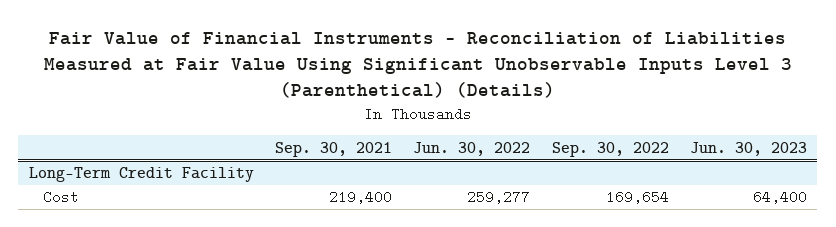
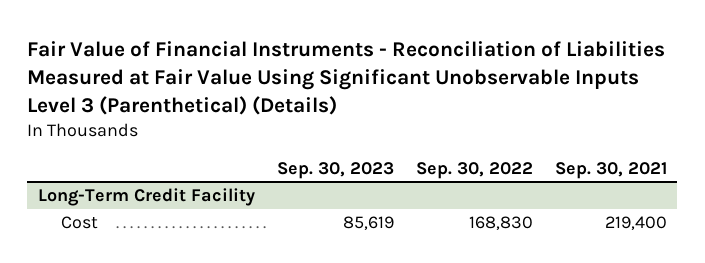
[413,141,531,156] Jun. 30, 2022 -> none
[689,141,807,156] Jun. 30, 2023 -> none
none -> [277,161,395,179] Sep. 30, 2023
[605,190,669,205] 169,654 -> [468,216,533,231] 168,830

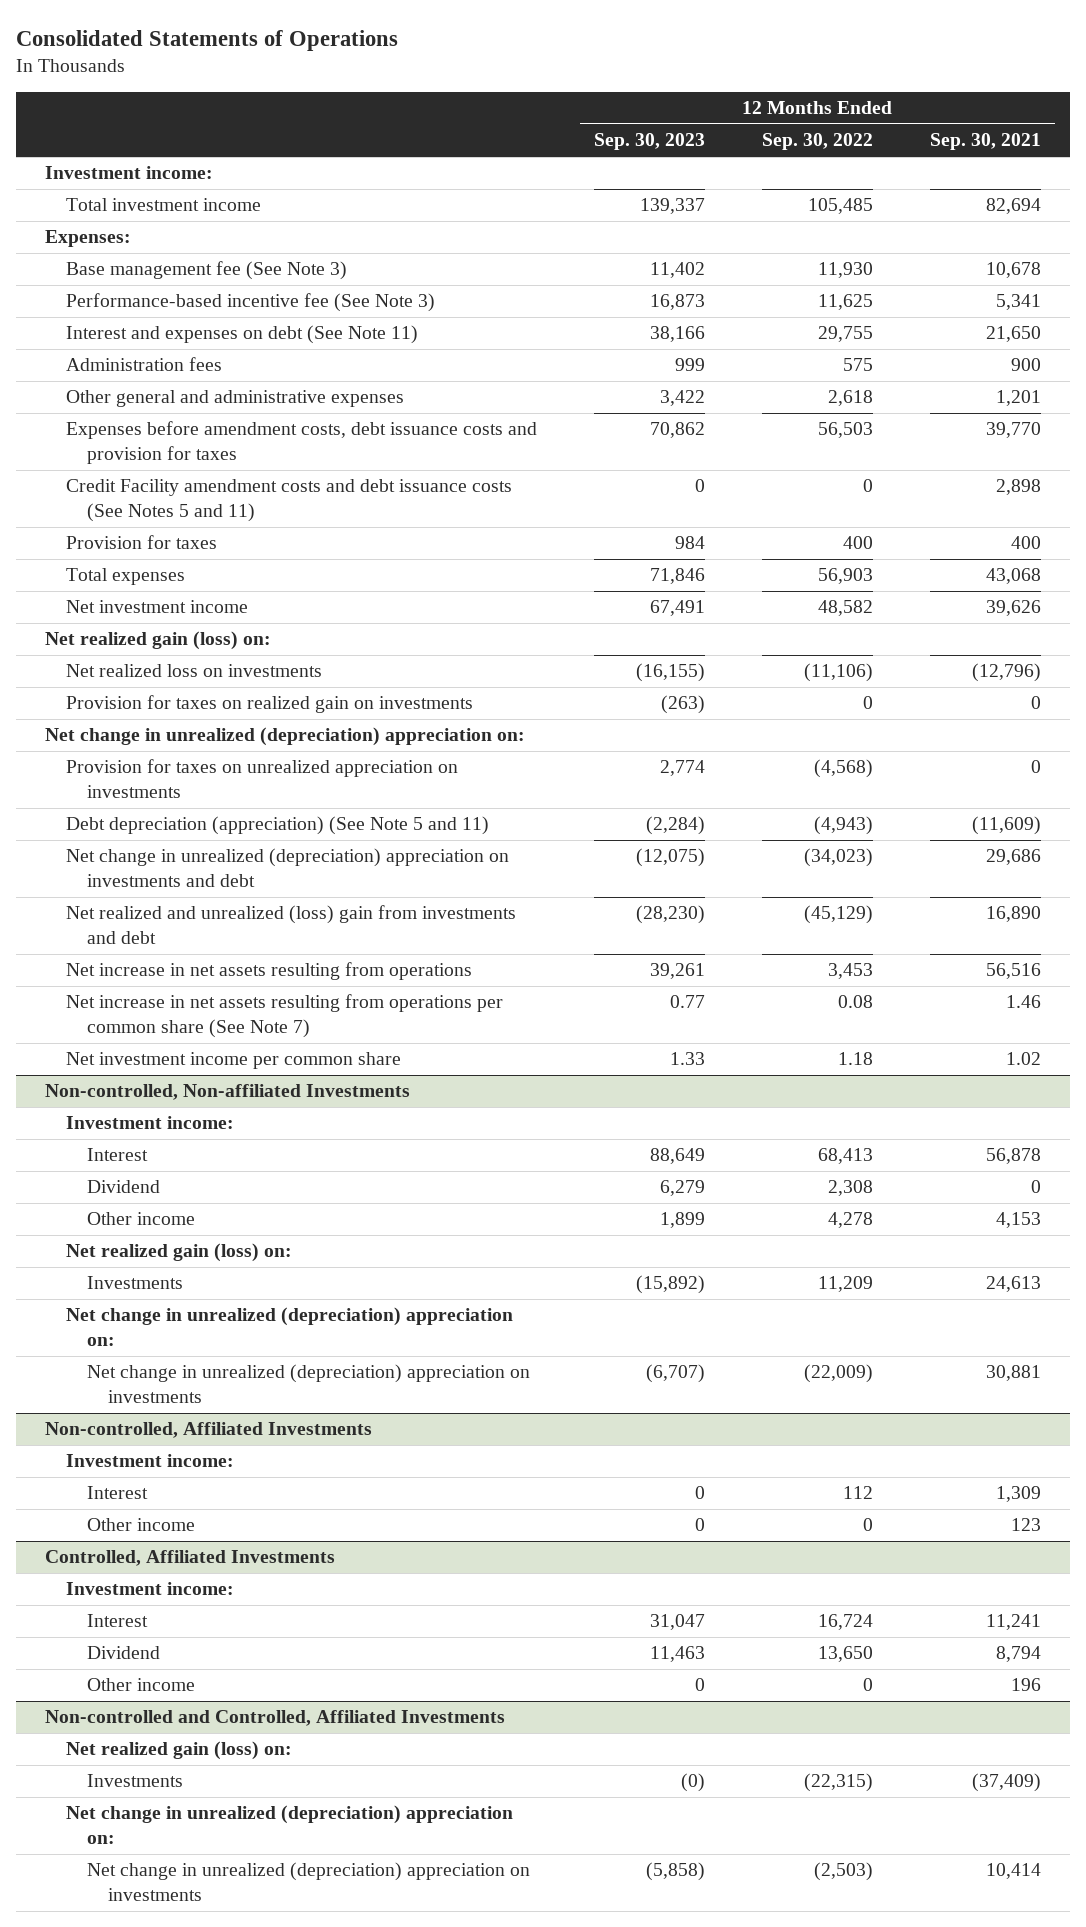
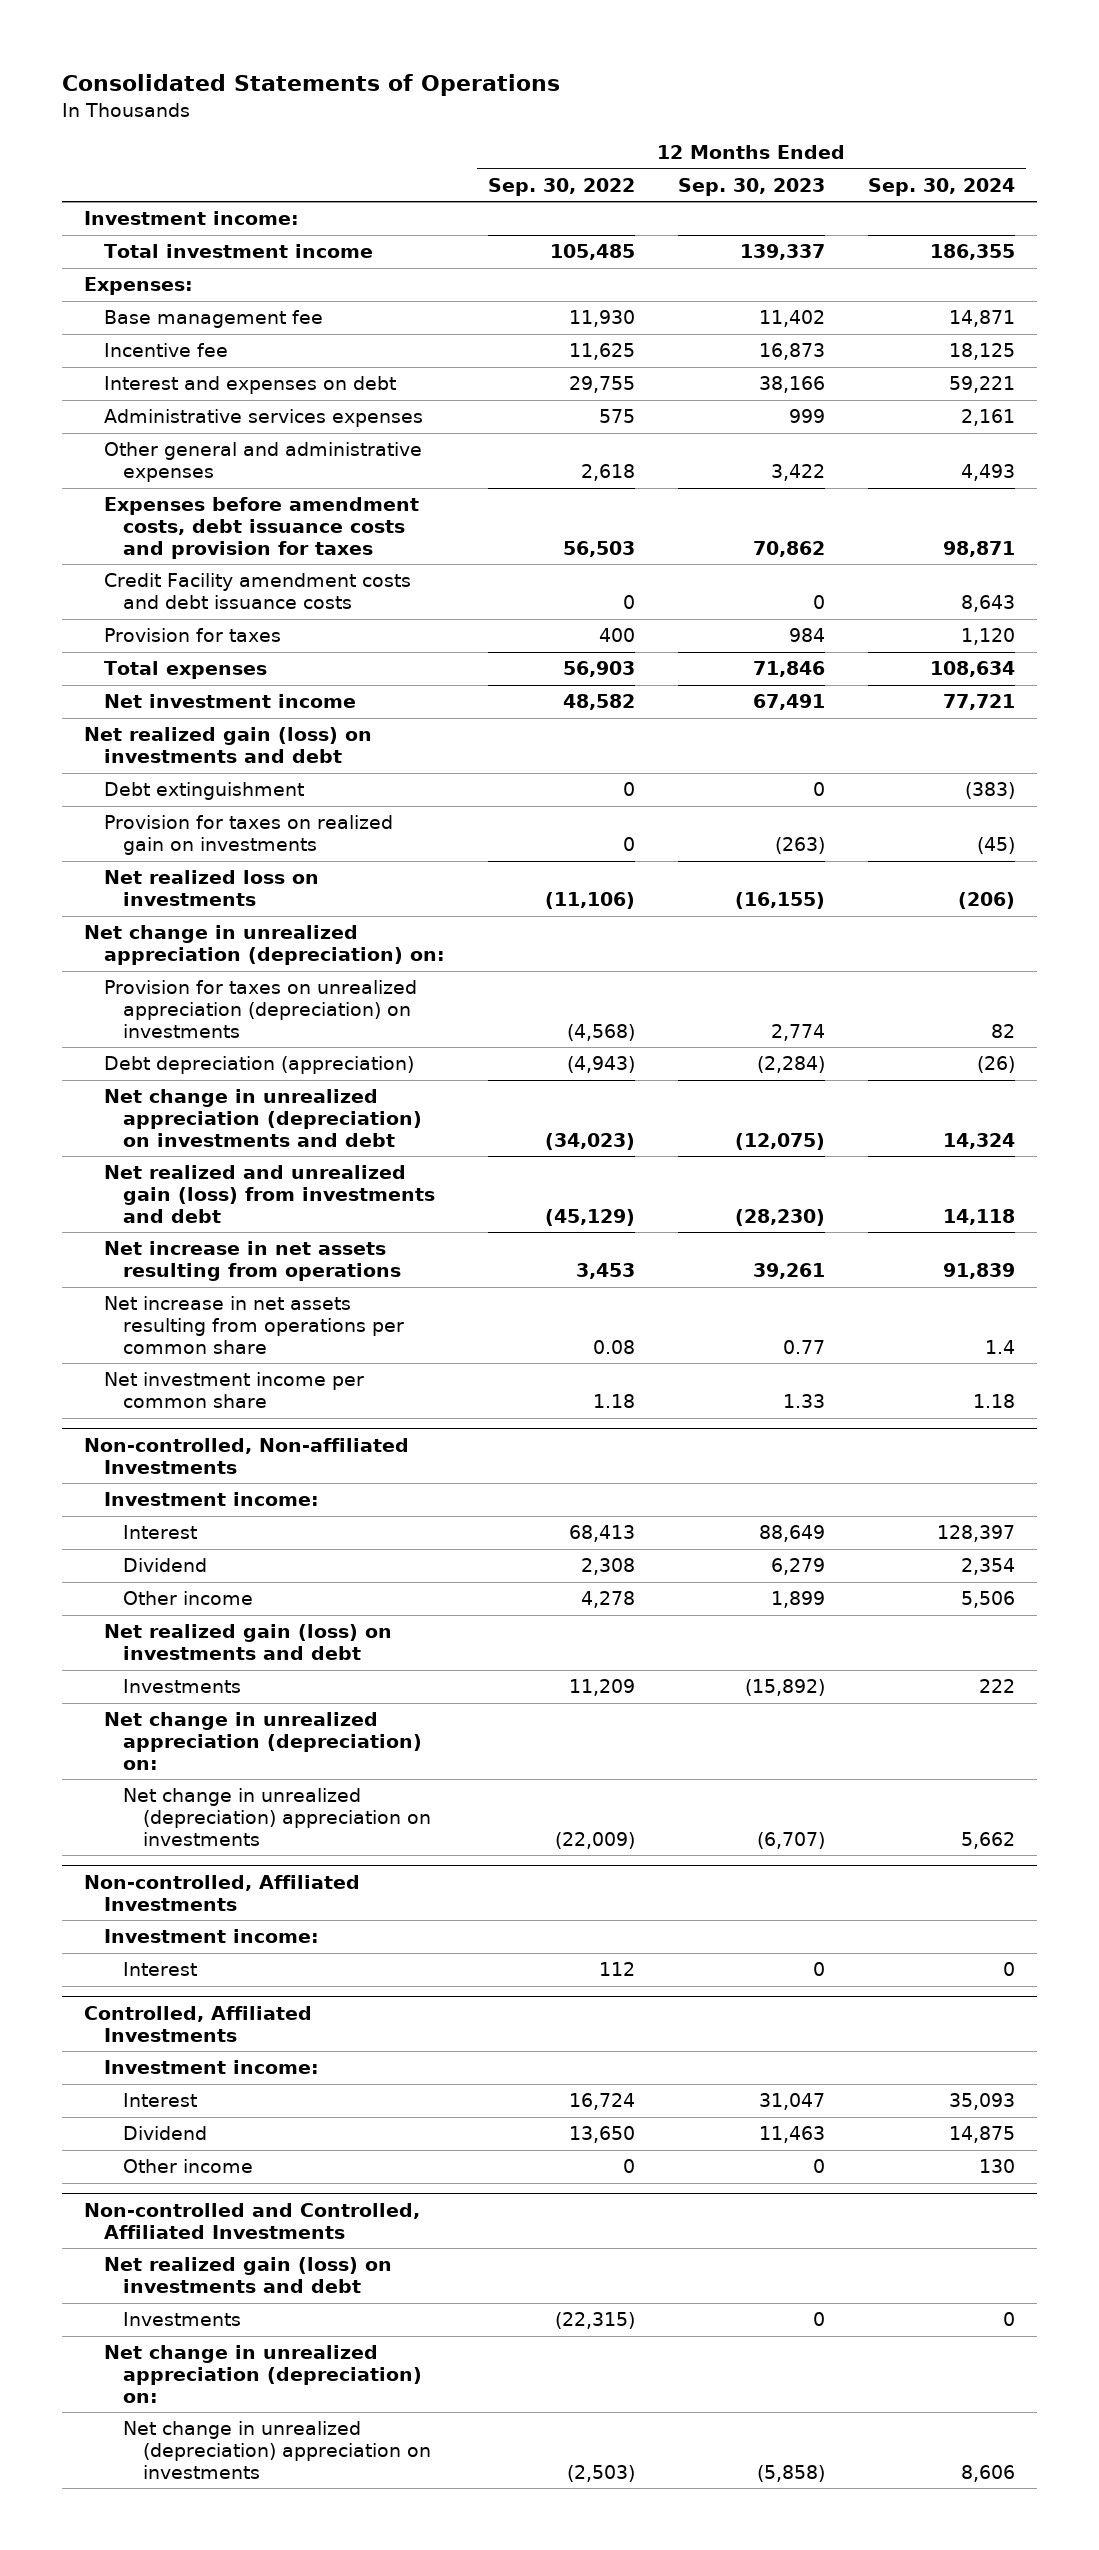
[930,133,1042,151] Sep. 30, 2021 -> none
none -> [868,177,1016,196] Sep. 30, 2024
[65,261,347,281] Base management fee (See Note 3) -> [103,310,323,329] Base management fee
[65,293,435,313] Performance-based incentive fee (See Note 3) -> [103,343,228,358] Incentive fee
[65,325,418,345] Interest and expenses on debt (See Note 11) -> [103,376,396,395] Interest and expenses on debt
[65,357,222,372] Administration fees -> [103,409,423,428] Administrative services expenses
[65,479,512,523] Credit Facility amendment costs and debt issuance costs (See Notes 5 and 11) -> [103,573,411,609] Credit Facility amendment costs and debt issuance costs
[44,631,271,651] Net realized gain (loss) on: -> [83,727,372,763] Net realized gain (loss) on investments and debt
none -> [103,782,304,801] Debt extinguishment
[65,664,322,678] Net realized loss on investments -> [103,870,319,906] Net realized loss on investments
[44,727,525,747] Net change in unrealized (depreciation) appreciation on: -> [83,925,445,965] Net change in unrealized appreciation (depreciation) on:
[65,759,458,799] Provision for taxes on unrealized appreciation on investments -> [103,980,417,1038] Provision for taxes on unrealized appreciation (depreciation) on investments
[65,816,489,836] Debt depreciation (appreciation) (See Note 5 and 11) -> [103,1056,414,1075] Debt depreciation (appreciation)
[65,848,509,888] Net change in unrealized (depreciation) appreciation on investments and debt -> [103,1089,423,1147] Net change in unrealized appreciation (depreciation) on investments and debt
[65,905,516,945] Net realized and unrealized (loss) gain from investments and debt -> [103,1165,436,1223] Net realized and unrealized gain (loss) from investments and debt
[65,994,503,1039] Net increase in net assets resulting from operations per common share (See Note 7) -> [103,1296,405,1354] Net increase in net assets resulting from operations per common share
[65,1243,292,1263] Net realized gain (loss) on: -> [103,1624,392,1660] Net realized gain (loss) on investments and debt
[65,1307,513,1347] Net change in unrealized (depreciation) appreciation on: -> [103,1712,423,1770] Net change in unrealized appreciation (depreciation) on:
[86,1518,195,1532] Other income -> none
[65,1741,292,1761] Net realized gain (loss) on: -> [103,2257,392,2293] Net realized gain (loss) on investments and debt
[680,1773,705,1793] (0) -> [812,2312,825,2327] 0
[65,1805,513,1845] Net change in unrealized (depreciation) appreciation on: -> [103,2345,423,2403] Net change in unrealized appreciation (depreciation) on:

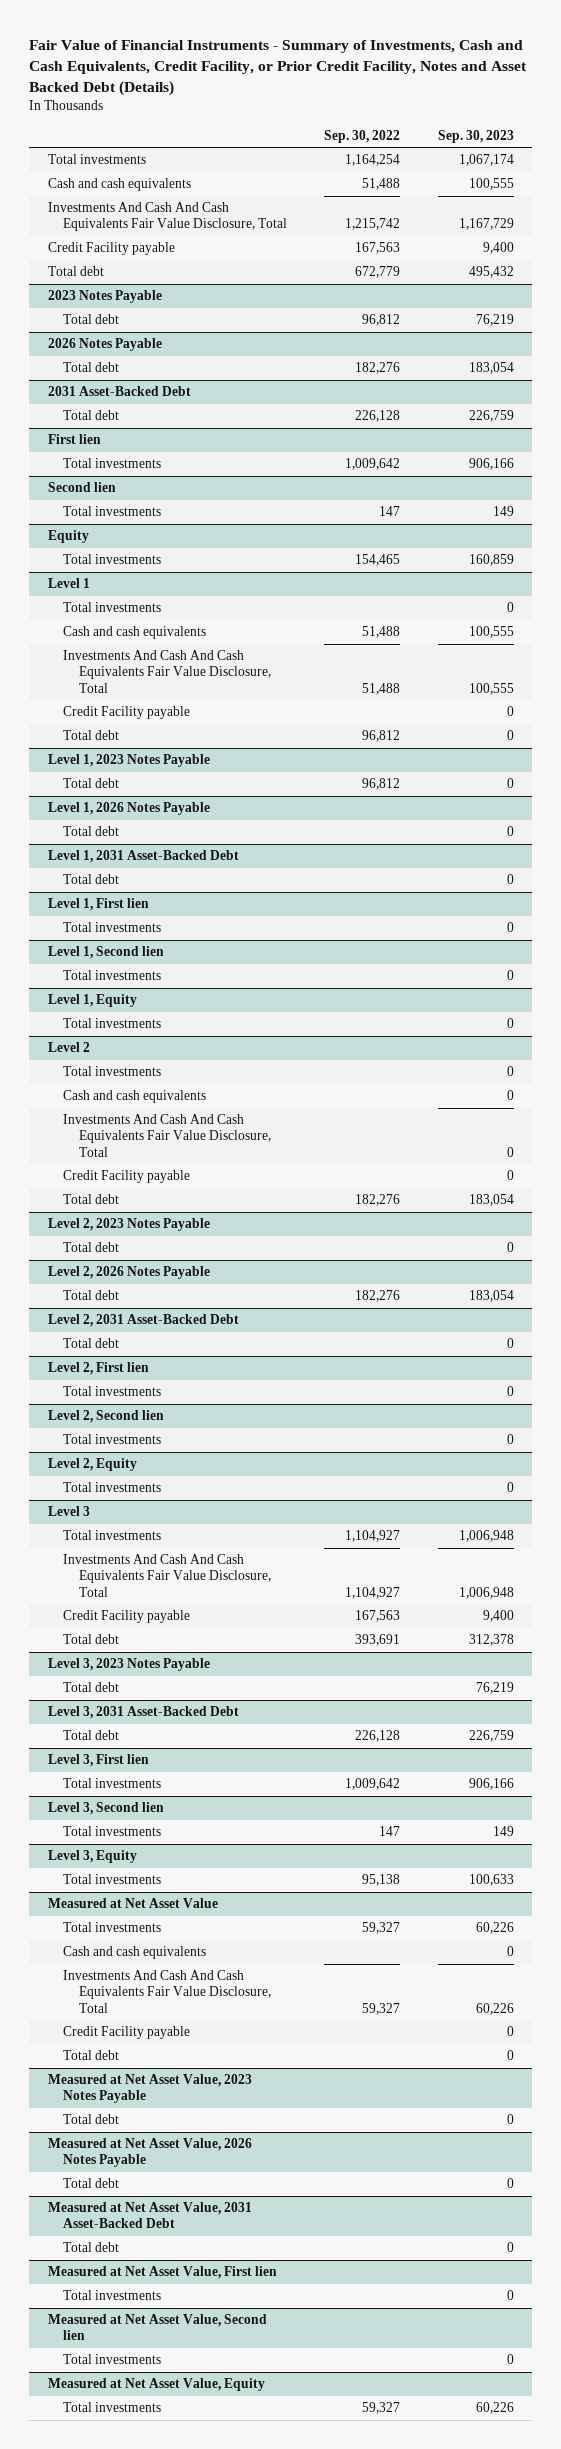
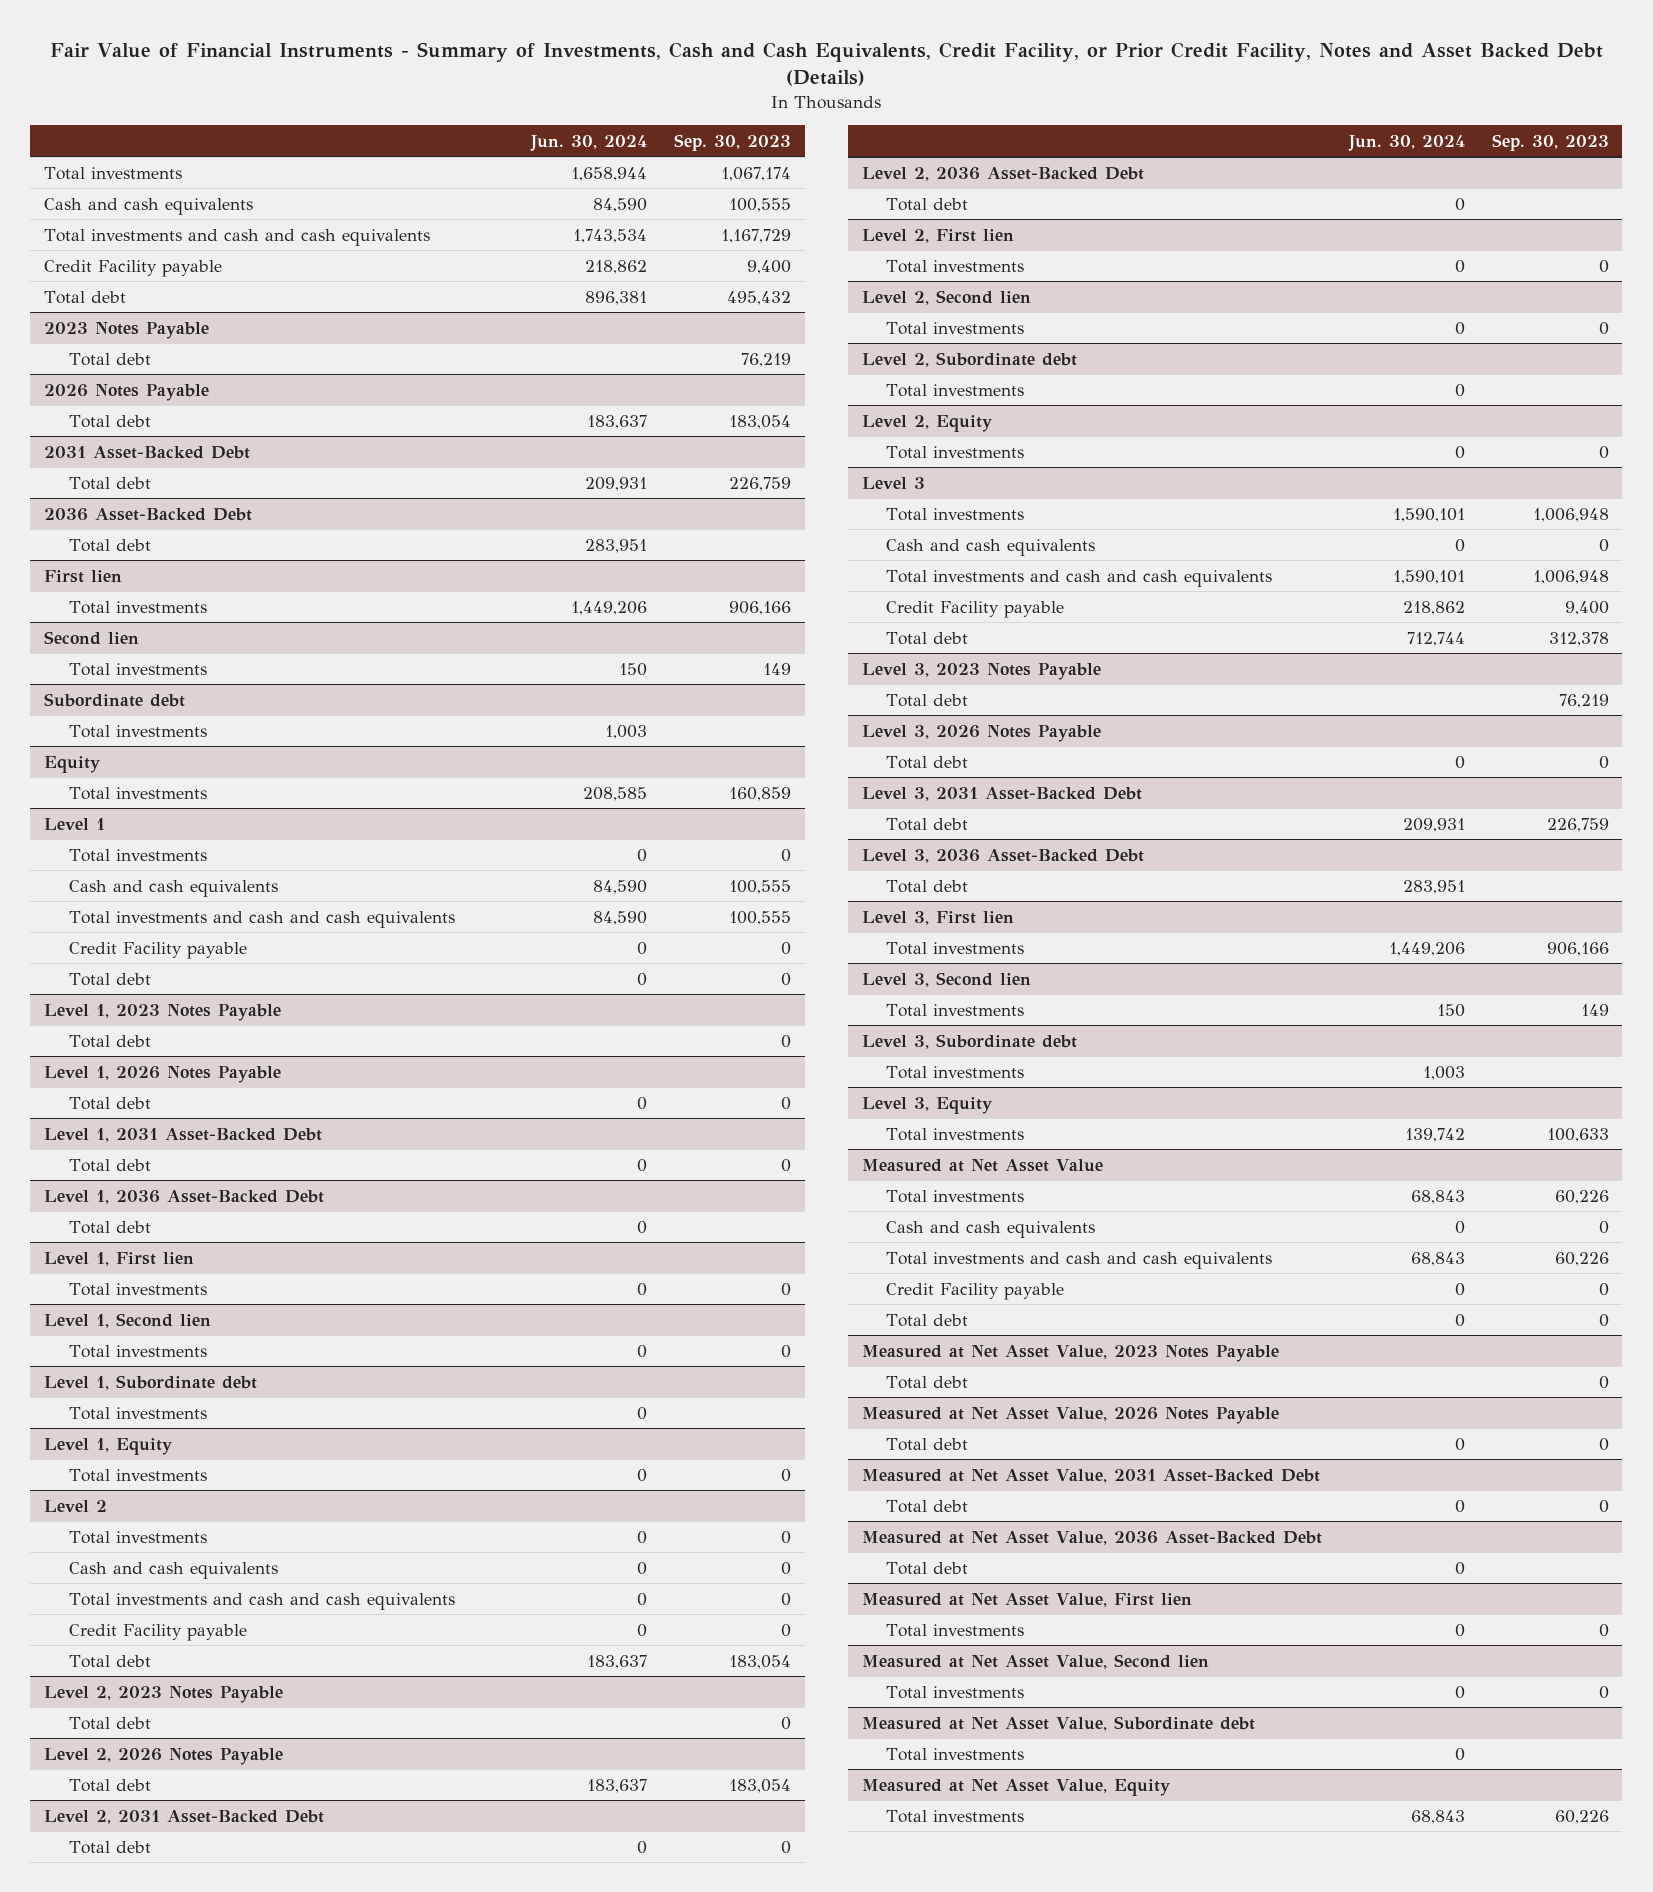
[324,129,401,143] Sep. 30, 2022 -> none
none -> [530,134,648,151] Jun. 30, 2024
[47,202,288,232] Investments And Cash And Cash Equivalents Fair Value Disclosure, Total -> [43,228,430,246] Total investments and cash and cash equivalents
none -> [43,507,252,521] 2036 Asset-Backed Debt
none -> [68,538,151,552] Total debt
none -> [43,692,185,707] Subordinate debt
none -> [68,724,207,738] Total investments
[63,650,271,693] Investments And Cash And Cash Equivalents Fair Value Disclosure, Total -> [68,910,455,928] Total investments and cash and cash equivalents
none -> [43,1189,324,1204] Level 1, 2036 Asset-Backed Debt
none -> [68,1220,151,1234] Total debt
none -> [43,1374,257,1390] Level 1, Subordinate debt
none -> [68,1406,207,1420] Total investments
[63,1114,271,1157] Investments And Cash And Cash Equivalents Fair Value Disclosure, Total -> [68,1592,455,1610] Total investments and cash and cash equivalents
none -> [861,166,1144,181] Level 2, 2036 Asset-Backed Debt
none -> [886,197,969,211] Total debt
none -> [861,351,1077,367] Level 2, Subordinate debt
none -> [886,383,1025,397] Total investments
none -> [886,538,1096,556] Cash and cash equivalents
[63,1554,271,1597] Investments And Cash And Cash Equivalents Fair Value Disclosure, Total -> [886,569,1273,587] Total investments and cash and cash equivalents
none -> [861,724,1101,742] Level 3, 2026 Notes Payable
none -> [886,755,969,769] Total debt
none -> [861,848,1144,863] Level 3, 2036 Asset-Backed Debt
none -> [886,879,969,893] Total debt
none -> [861,1033,1077,1049] Level 3, Subordinate debt
none -> [886,1065,1025,1079] Total investments
[63,1970,271,2013] Investments And Cash And Cash Equivalents Fair Value Disclosure, Total -> [886,1251,1273,1269] Total investments and cash and cash equivalents
none -> [861,1530,1322,1545] Measured at Net Asset Value, 2036 Asset-Backed Debt
none -> [886,1561,969,1575] Total debt
none -> [861,1715,1255,1731] Measured at Net Asset Value, Subordinate debt
none -> [886,1747,1025,1761] Total investments

